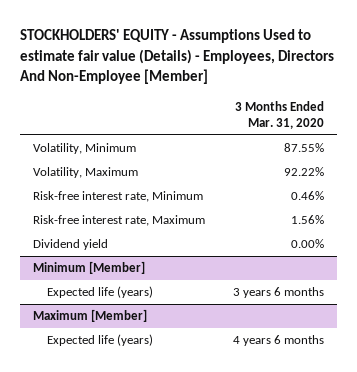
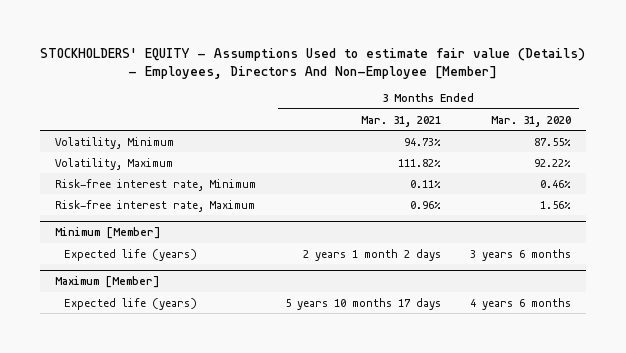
none -> [360,115,441,127] Mar. 31, 2021
[33,239,109,251] Dividend yield -> none

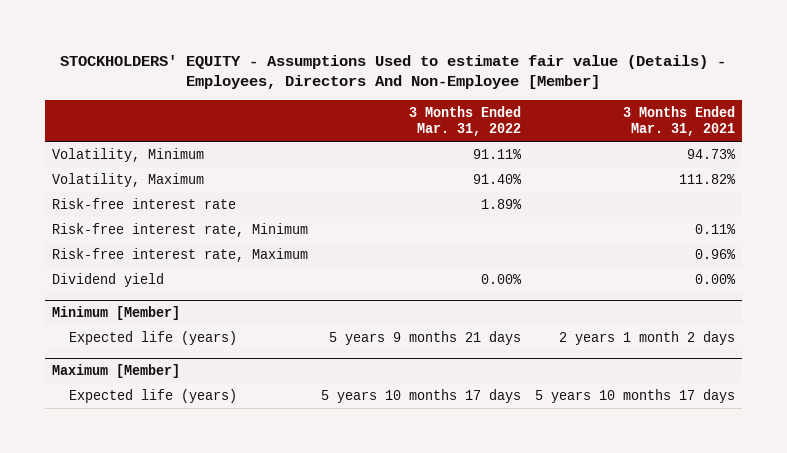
[491,115,572,127] Mar. 31, 2020 -> none
none -> [409,105,522,136] 3 Months Ended Mar. 31, 2022
none -> [51,197,236,209] Risk-free interest rate
none -> [51,272,164,287] Dividend yield

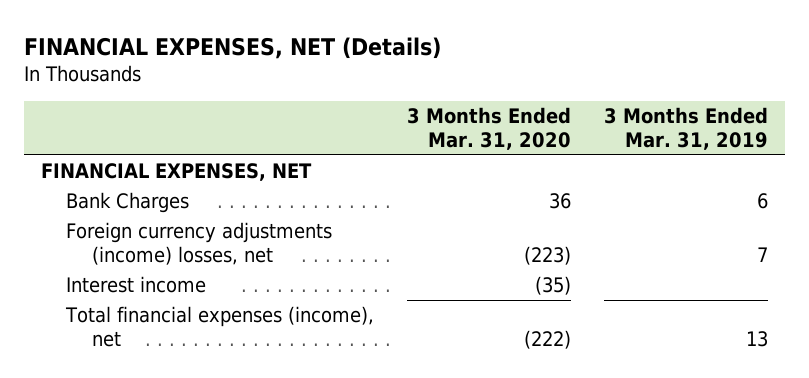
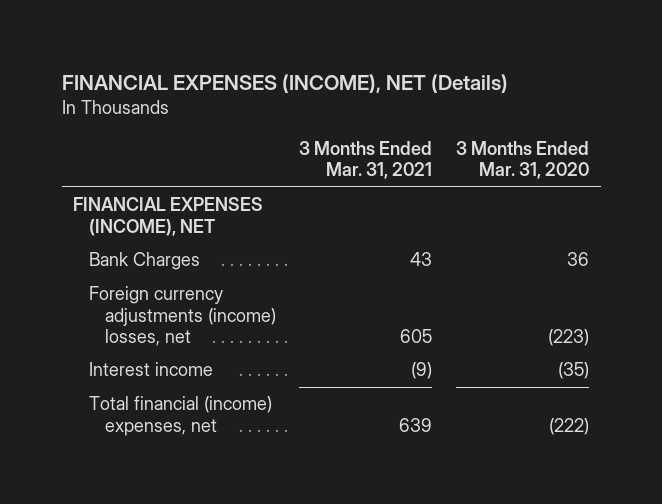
[24,36,442,59] FINANCIAL EXPENSES, NET (Details) -> [61,73,508,93] FINANCIAL EXPENSES (INCOME), NET (Details)
[604,107,769,150] 3 Months Ended Mar. 31, 2019 -> none
none -> [299,141,433,180] 3 Months Ended Mar. 31, 2021
[40,163,312,182] FINANCIAL EXPENSES, NET -> [73,197,264,236] FINANCIAL EXPENSES (INCOME), NET
[65,306,375,348] Total financial expenses (income), net -> [89,396,273,436] Total financial (income) expenses, net

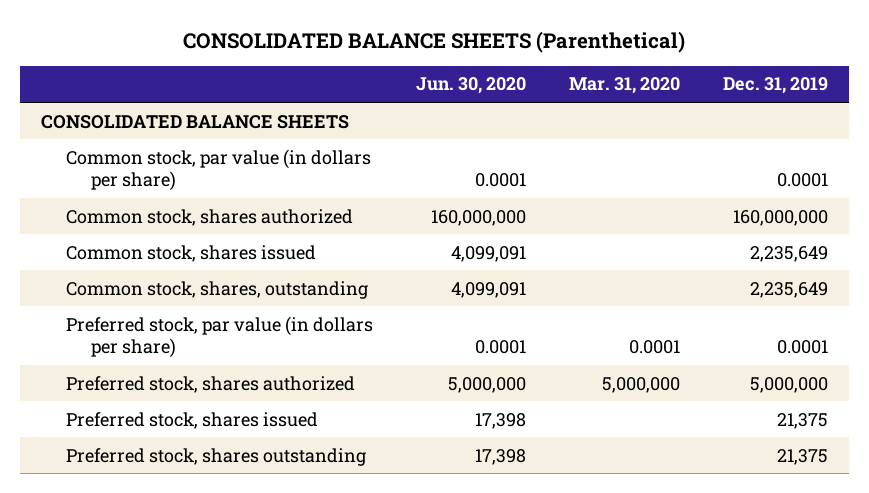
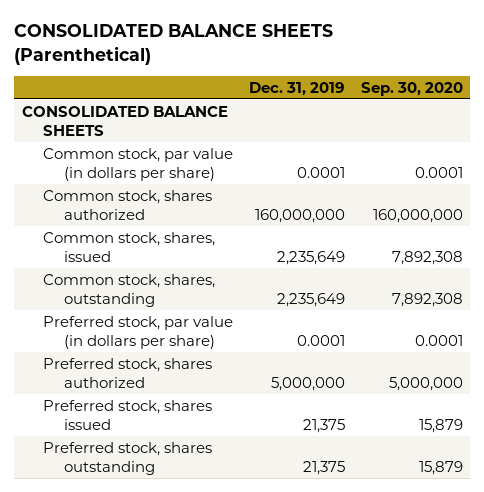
[416,77,527,95] Jun. 30, 2020 -> none
[569,77,681,95] Mar. 31, 2020 -> none
none -> [360,81,463,96] Sep. 30, 2020
[66,244,317,262] Common stock, shares issued -> [42,231,215,262] Common stock, shares, issued

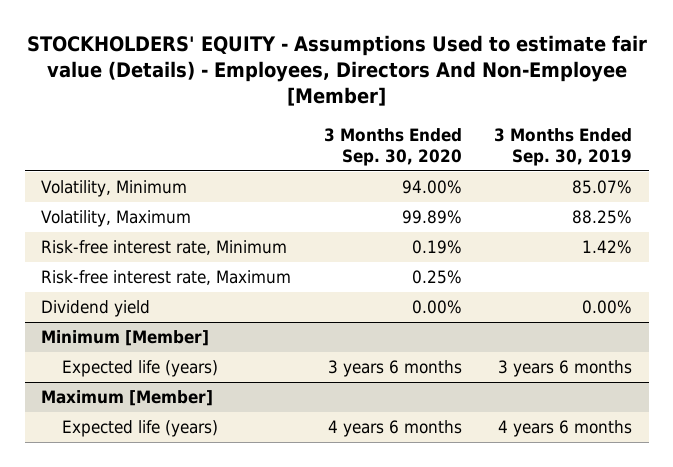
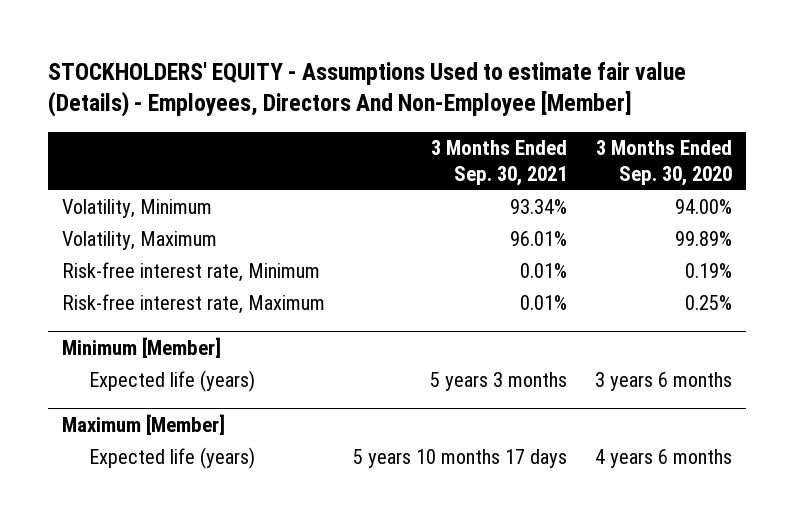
[494,127,633,167] 3 Months Ended Sep. 30, 2019 -> none
none -> [431,140,568,186] 3 Months Ended Sep. 30, 2021
[40,299,150,317] Dividend yield -> none

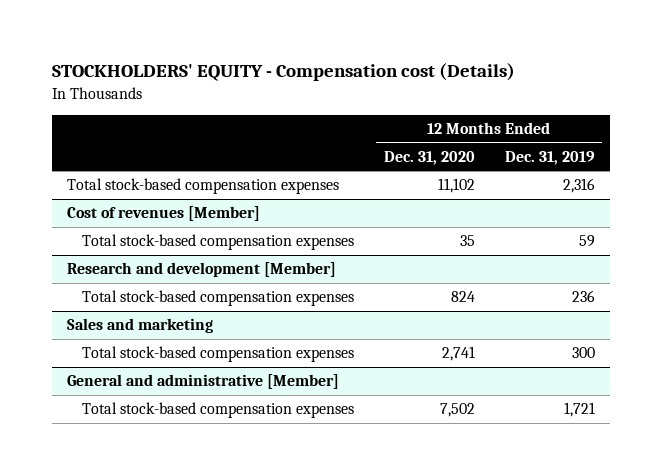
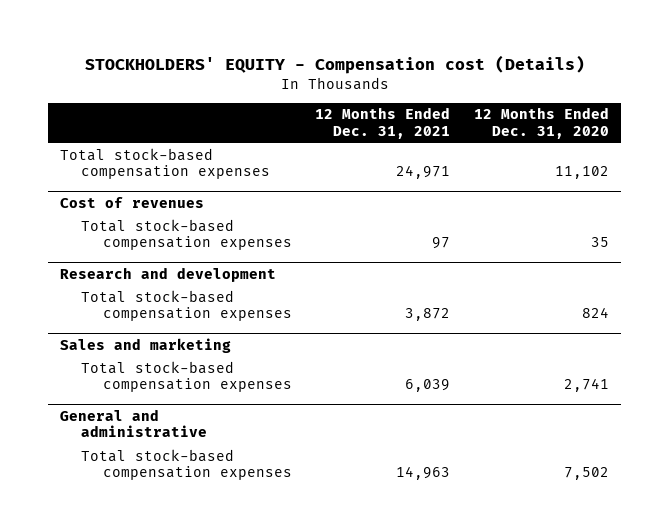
[504,150,595,165] Dec. 31, 2019 -> none
none -> [315,107,451,139] 12 Months Ended Dec. 31, 2021
[67,206,261,222] Cost of revenues [Member] -> [59,196,204,208] Cost of revenues
[67,262,337,278] Research and development [Member] -> [59,266,276,282] Research and development
[67,374,340,390] General and administrative [Member] -> [59,408,208,438] General and administrative

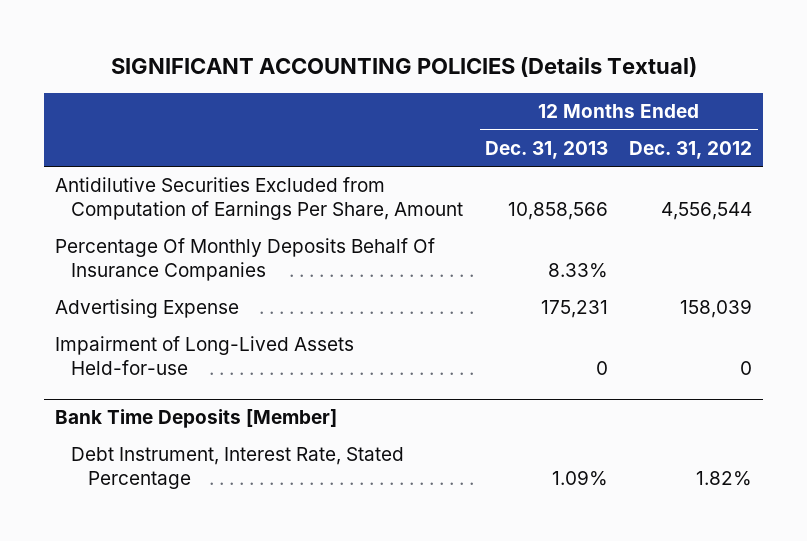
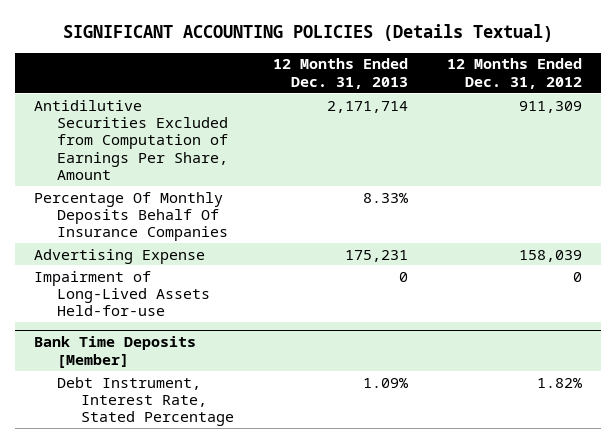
[507,202,608,221] 10,858,566 -> [326,100,408,113] 2,171,714
[661,202,753,221] 4,556,544 -> [518,100,582,113] 911,309

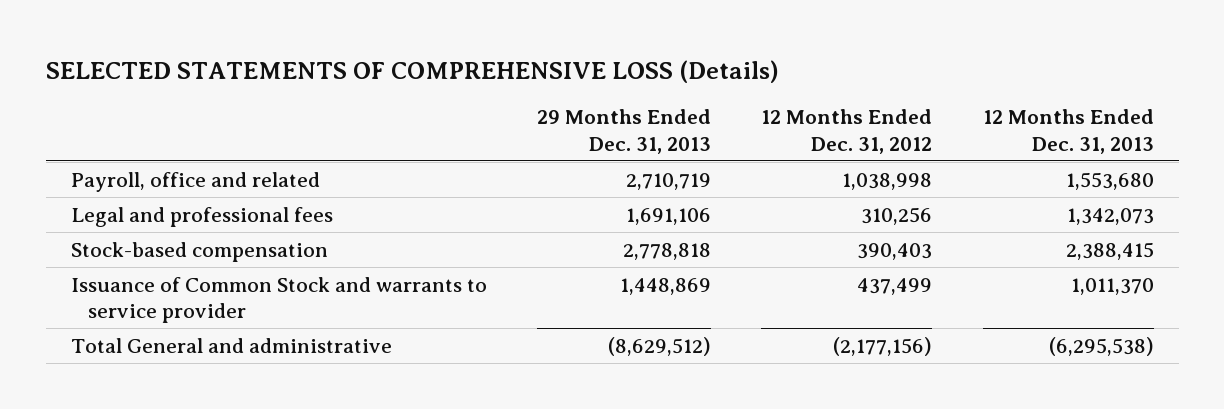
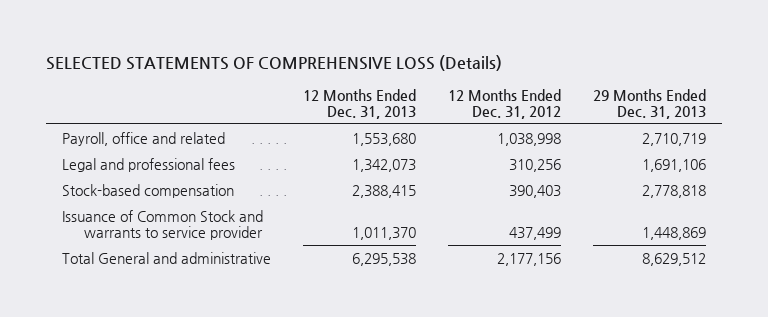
[608,336,712,356] (8,629,512) -> [641,252,706,266] 8,629,512
[833,336,933,356] (2,177,156) -> [496,252,561,266] 2,177,156
[1048,336,1154,356] (6,295,538) -> [352,252,417,266] 6,295,538

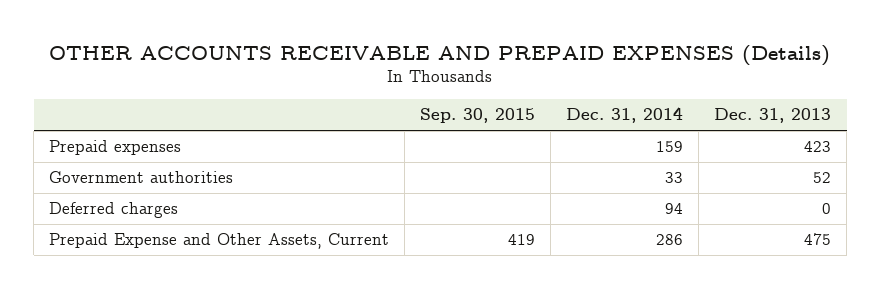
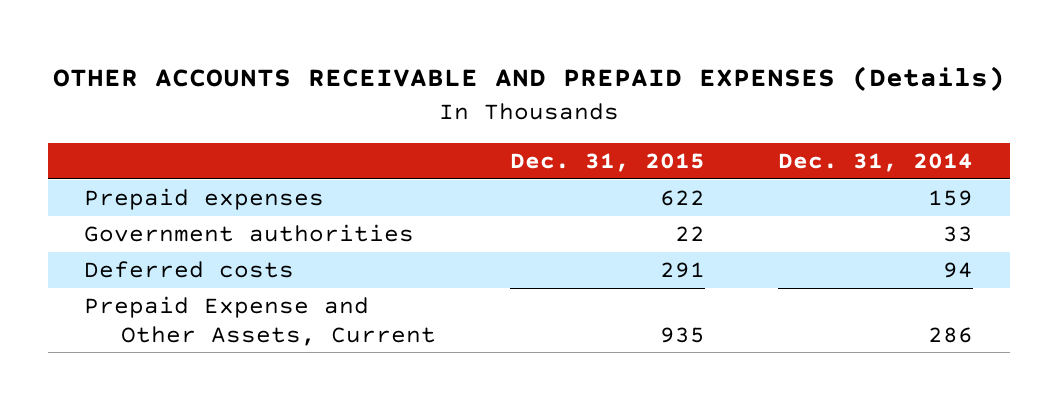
[420,108,536,124] Sep. 30, 2015 -> none
[714,108,832,124] Dec. 31, 2013 -> none
none -> [509,153,705,173] Dec. 31, 2015
[49,202,179,219] Deferred charges -> [84,261,295,279] Deferred costs

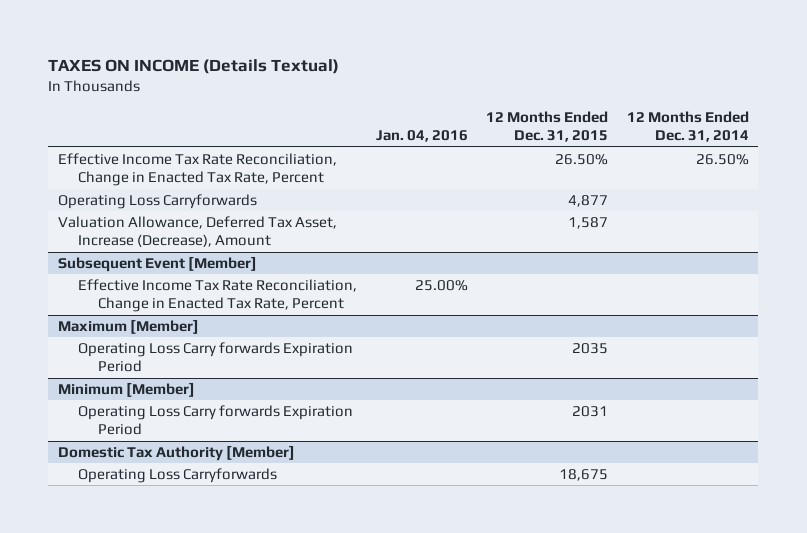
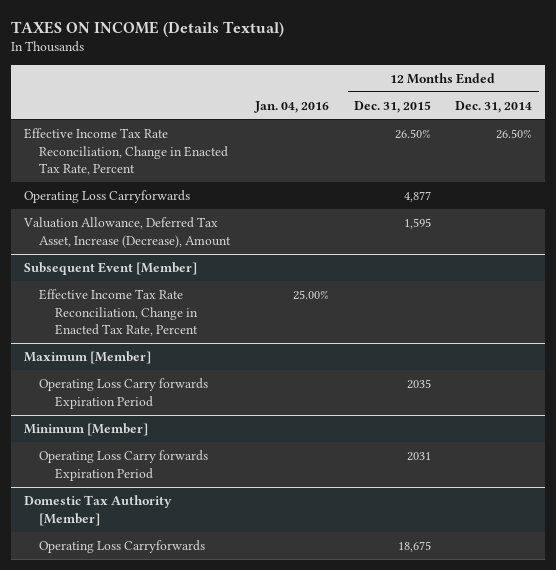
[568,216,609,229] 1,587 -> [403,217,431,229] 1,595

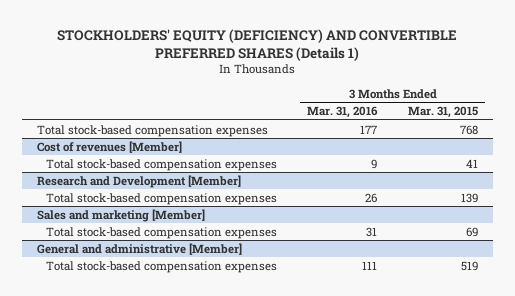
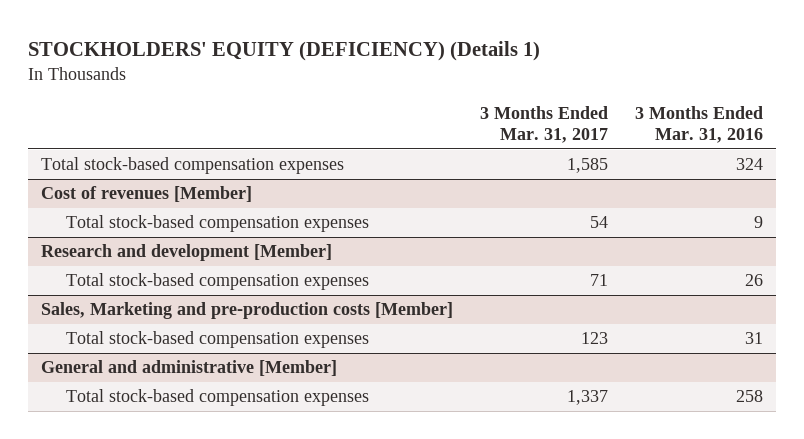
[57,28,458,61] STOCKHOLDERS' EQUITY (DEFICIENCY) AND CONVERTIBLE PREFERRED SHARES (Details 1) -> [28,41,541,62] STOCKHOLDERS' EQUITY (DEFICIENCY) (Details 1)
[407,106,478,119] Mar. 31, 2015 -> none
none -> [479,105,608,143] 3 Months Ended Mar. 31, 2017
[360,124,378,134] 177 -> [735,158,763,171] 324
[36,174,241,188] Research and Development [Member] -> [41,244,333,262] Research and development [Member]
[36,208,205,222] Sales and marketing [Member] -> [41,302,454,320] Sales, Marketing and pre-production costs [Member]
[362,260,378,270] 111 -> [735,390,763,403] 258

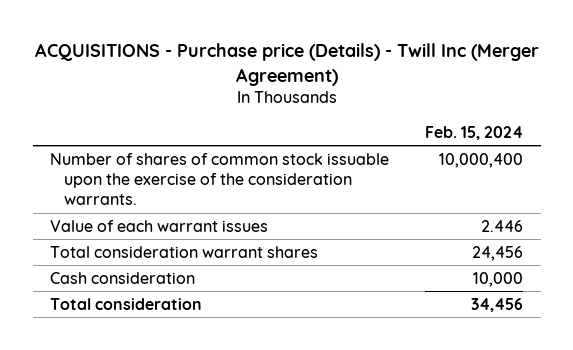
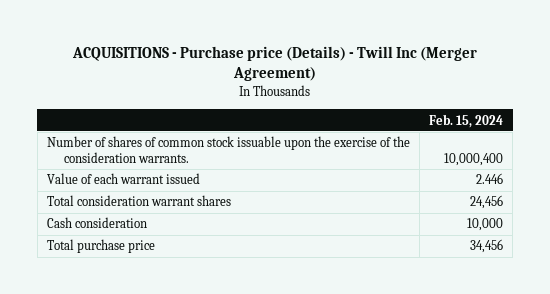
[50,219,269,232] Value of each warrant issues -> [46,173,200,185] Value of each warrant issued
[50,297,203,310] Total consideration -> [46,239,155,254] Total purchase price

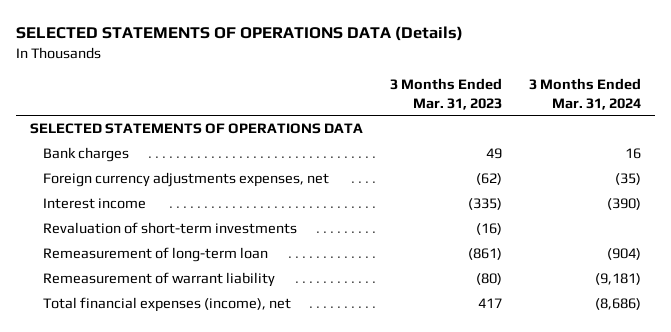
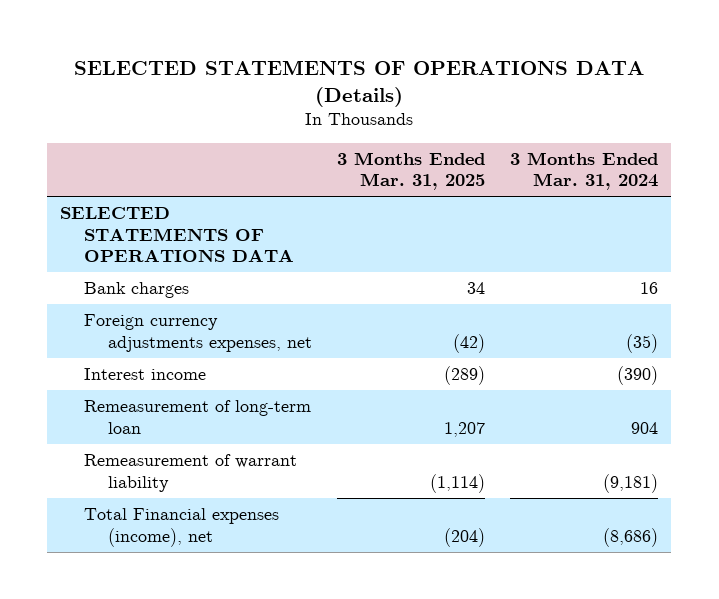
[389,78,502,110] 3 Months Ended Mar. 31, 2023 -> none
none -> [337,151,486,191] 3 Months Ended Mar. 31, 2025
[42,221,297,234] Revaluation of short-term investments -> none
[607,247,642,260] (904) -> [631,421,659,434] 904
[42,296,291,312] Total financial expenses (income), net -> [83,508,279,547] Total Financial expenses (income), net

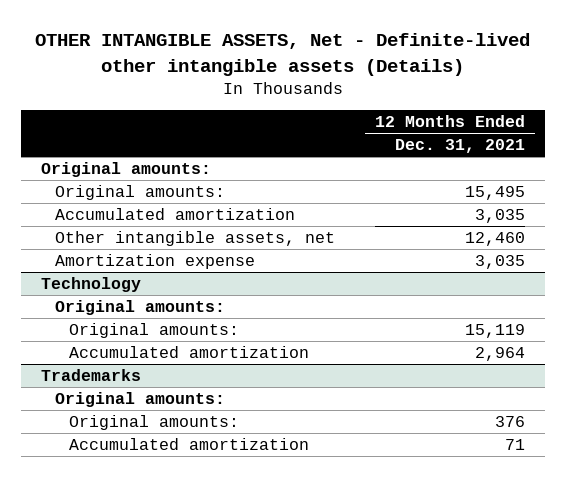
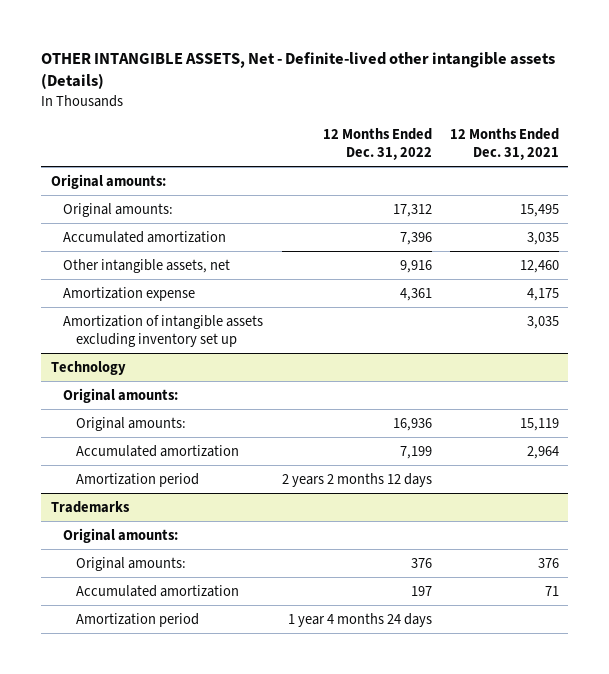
none -> [322,128,432,161] 12 Months Ended Dec. 31, 2022
[475,255,526,270] 3,035 -> [526,287,559,301] 4,175
none -> [63,314,264,347] Amortization of intangible assets excluding inventory set up
none -> [76,472,200,487] Amortization period
none -> [76,612,200,627] Amortization period

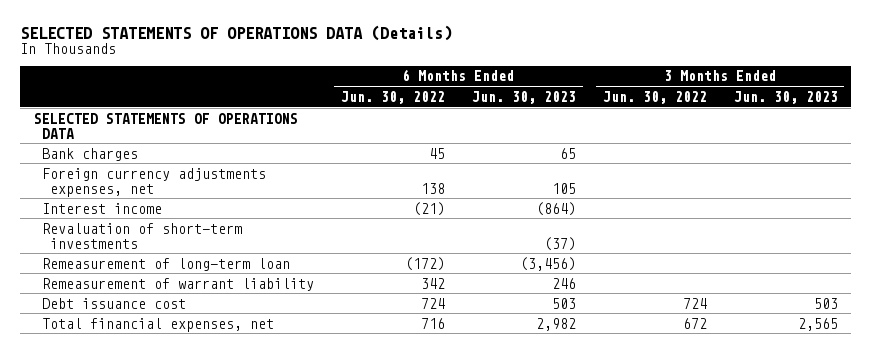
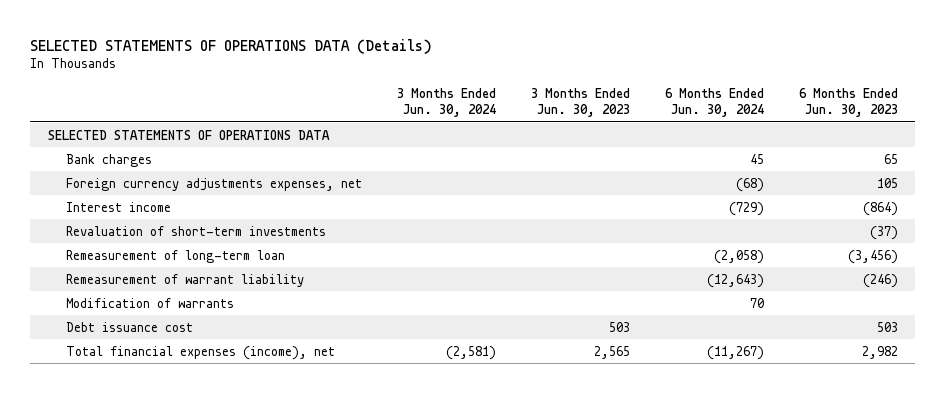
[341,90,446,104] Jun. 30, 2022 -> none
[602,90,707,104] Jun. 30, 2022 -> none
none -> [396,88,496,118] 3 Months Ended Jun. 30, 2024
none -> [664,88,764,118] 6 Months Ended Jun. 30, 2024
[551,277,576,289] 246 -> [862,273,898,288] (246)
none -> [65,297,234,308] Modification of warrants
[42,317,275,332] Total financial expenses, net -> [65,345,335,360] Total financial expenses (income), net

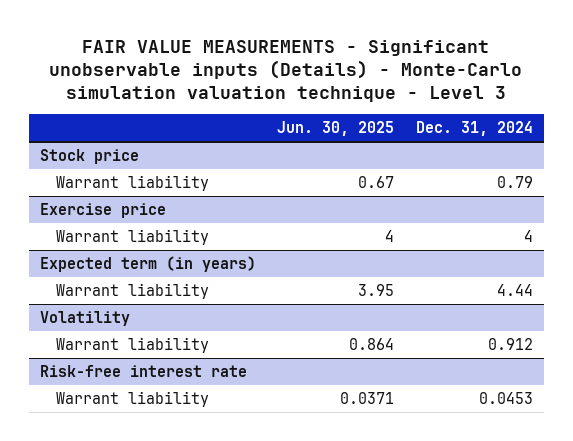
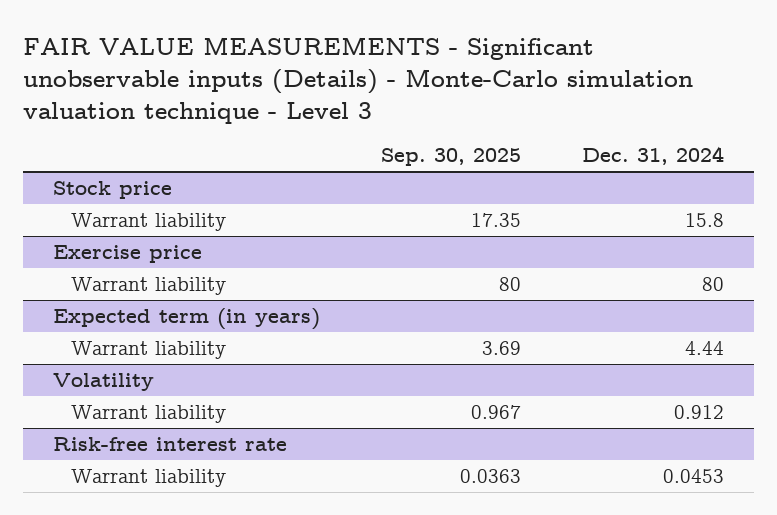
[277,121,395,137] Jun. 30, 2025 -> none
none -> [381,148,522,167] Sep. 30, 2025
[496,175,533,188] 0.79 -> [684,213,724,228] 15.8
[523,229,533,242] 4 -> [701,277,724,292] 80

